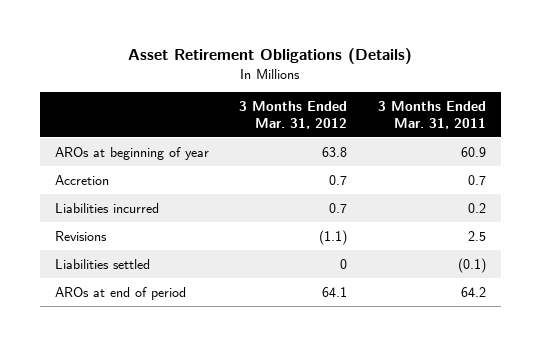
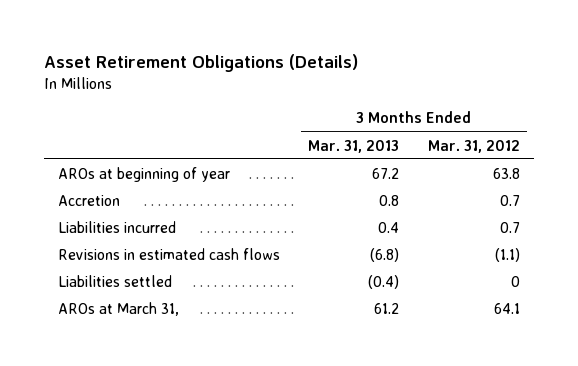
[377,100,486,129] 3 Months Ended Mar. 31, 2011 -> none
none -> [308,139,400,153] Mar. 31, 2013
[54,230,107,241] Revisions -> [57,247,280,260] Revisions in estimated cash flows
[54,286,186,300] AROs at end of period -> [57,301,179,316] AROs at March 31,

